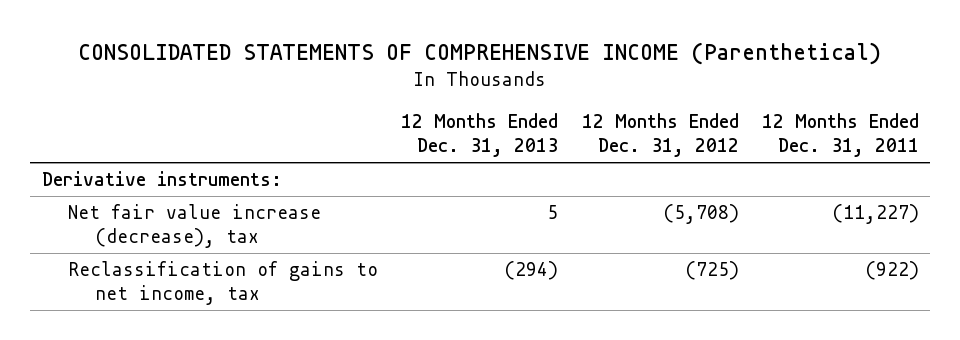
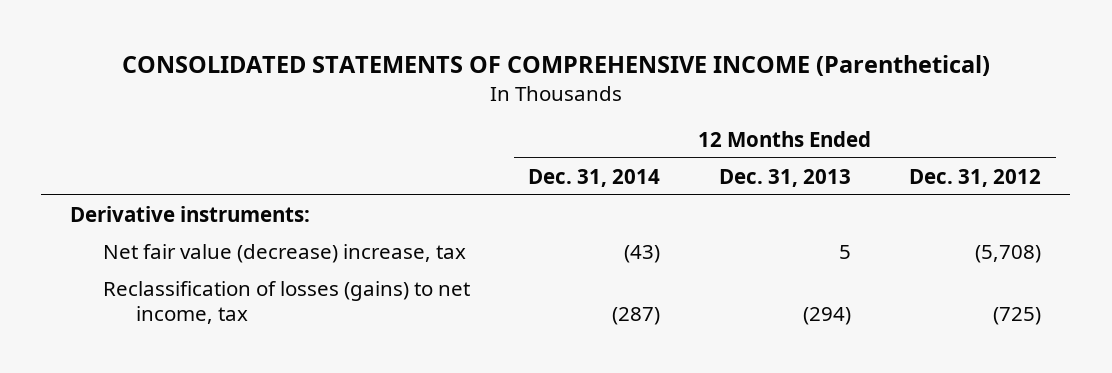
[761,113,919,158] 12 Months Ended Dec. 31, 2011 -> none
none -> [528,168,661,187] Dec. 31, 2014
[68,204,322,249] Net fair value increase (decrease), tax -> [103,243,467,263] Net fair value (decrease) increase, tax
[68,261,379,306] Reclassification of gains to net income, tax -> [103,280,471,324] Reclassification of losses (gains) to net income, tax

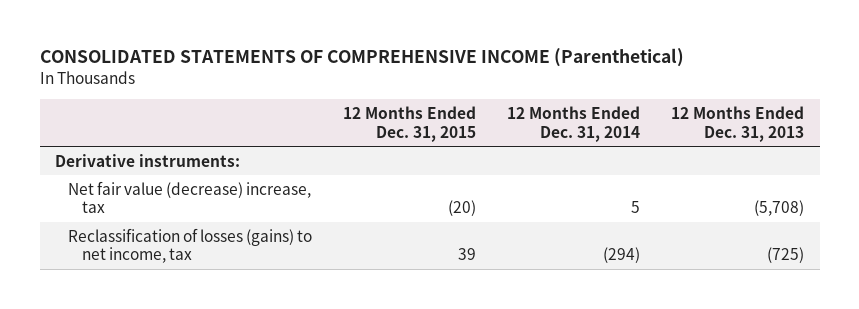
[909,168,1042,187] Dec. 31, 2012 -> none
none -> [343,105,477,142] 12 Months Ended Dec. 31, 2015
[624,244,661,263] (43) -> [631,201,641,214] 5
[838,244,851,259] 5 -> [754,200,805,217] (5,708)
[612,306,661,325] (287) -> [603,247,641,264] (294)
[802,306,851,325] (294) -> [767,247,805,264] (725)

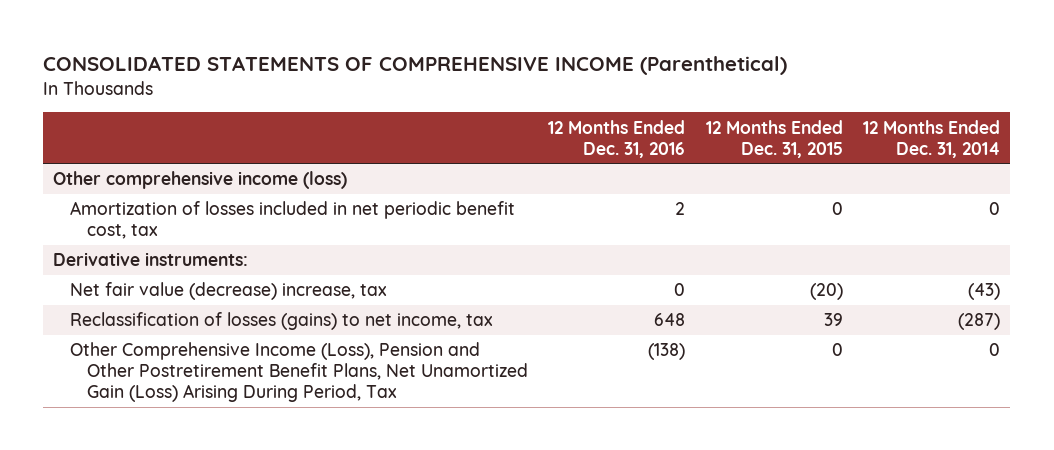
[671,105,805,142] 12 Months Ended Dec. 31, 2013 -> none
none -> [548,119,686,158] 12 Months Ended Dec. 31, 2016
none -> [53,171,348,190] Other comprehensive income (loss)
none -> [70,201,516,240] Amortization of losses included in net periodic benefit cost, tax
[631,201,641,214] 5 -> [968,283,1001,301] (43)
[603,247,641,264] (294) -> [958,313,1001,331] (287)
none -> [70,342,529,403] Other Comprehensive Income (Loss), Pension and Other Postretirement Benefit Plans, Net Unamortized Gain (Loss) Arising During Period, Tax

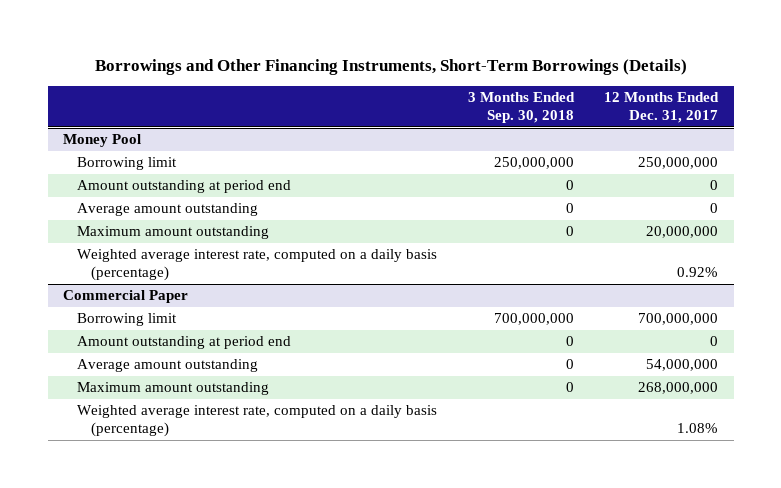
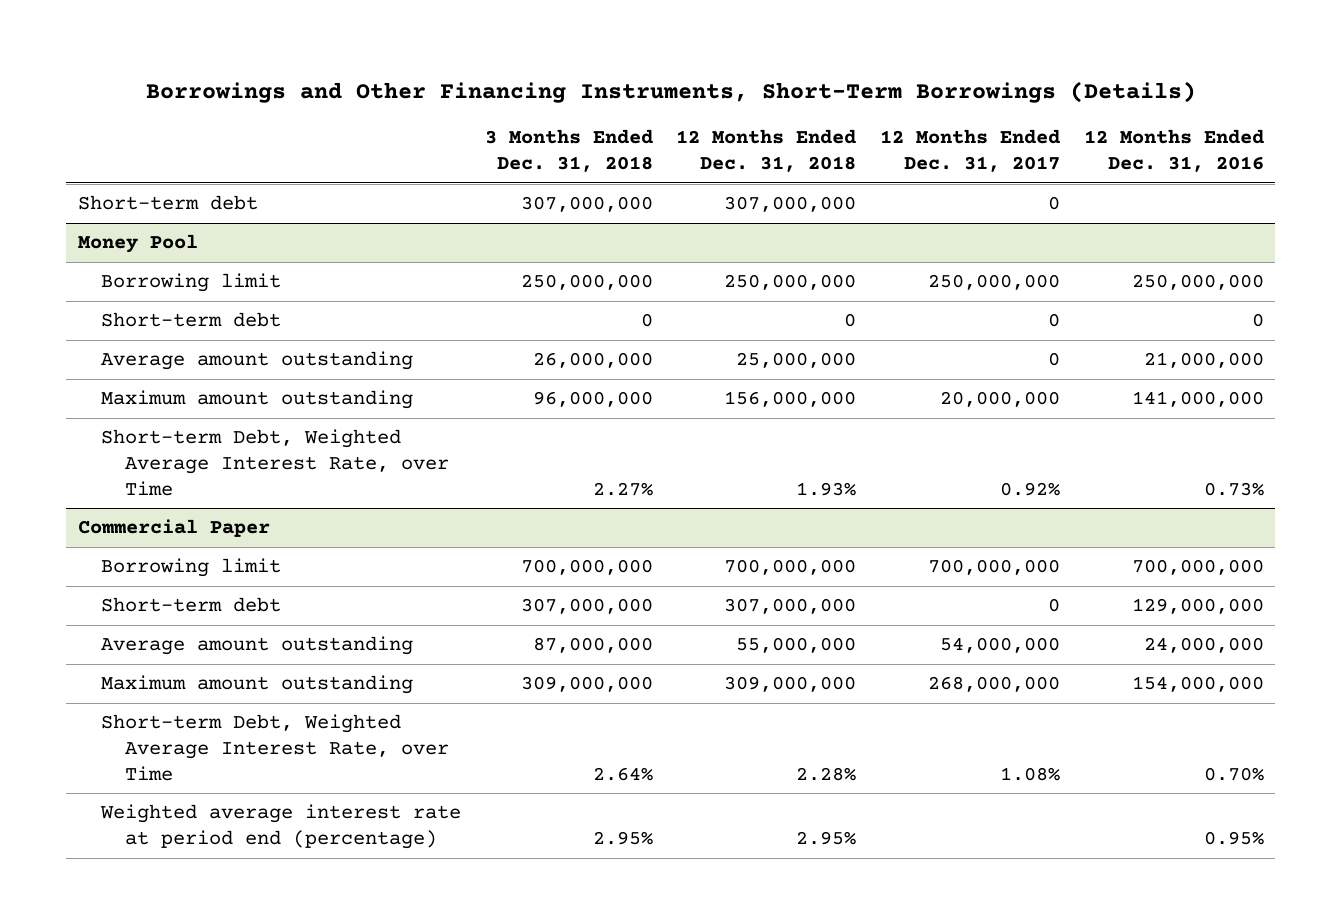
[467,92,575,124] 3 Months Ended Sep. 30, 2018 -> none
none -> [484,129,653,173] 3 Months Ended Dec. 31, 2018
none -> [676,129,857,173] 12 Months Ended Dec. 31, 2018
none -> [1083,129,1264,173] 12 Months Ended Dec. 31, 2016
none -> [77,195,258,211] Short-term debt
[77,180,292,194] Amount outstanding at period end -> [101,312,282,328] Short-term debt
[77,249,438,282] Weighted average interest rate, computed on a daily basis (percentage) -> none
none -> [101,429,449,496] Short-term Debt, Weighted Average Interest Rate, over Time
[77,336,292,350] Amount outstanding at period end -> [101,597,282,613] Short-term debt
[77,405,438,438] Weighted average interest rate, computed on a daily basis (percentage) -> none
none -> [101,714,449,781] Short-term Debt, Weighted Average Interest Rate, over Time
none -> [100,804,462,850] Weighted average interest rate at period end (percentage)

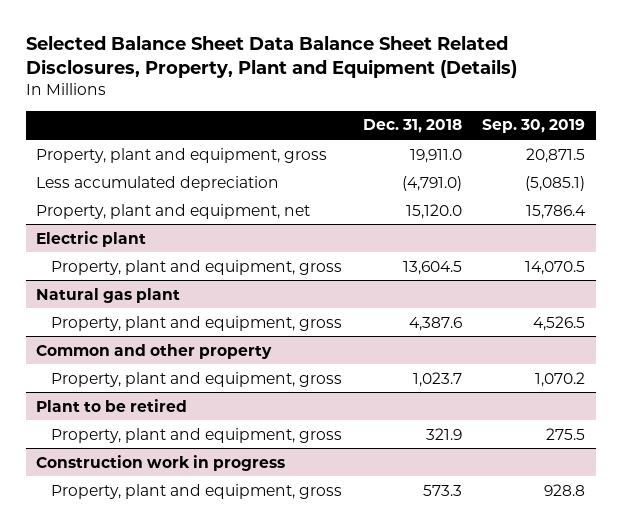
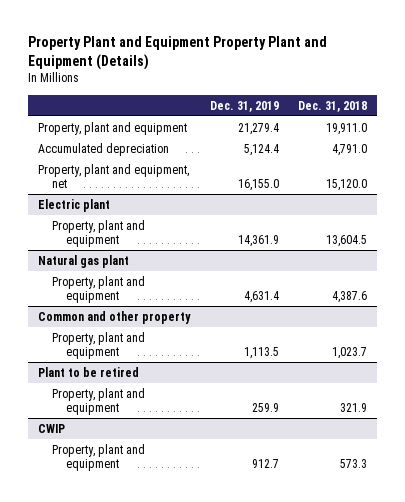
[25,36,517,79] Selected Balance Sheet Data Balance Sheet Related Disclosures, Property, Plant and Equipment (Details) -> [28,36,328,70] Property Plant and Equipment Property Plant and Equipment (Details)
[482,119,586,134] Sep. 30, 2019 -> none
none -> [209,100,279,112] Dec. 31, 2019
[36,147,328,163] Property, plant and equipment, gross -> [37,121,187,135] Property, plant and equipment
[36,175,280,191] Less accumulated depreciation -> [37,142,169,156] Accumulated depreciation
[401,175,462,191] (4,791.0) -> [332,143,368,156] 4,791.0
[51,259,343,275] Property, plant and equipment, gross -> [52,219,146,248] Property, plant and equipment
[51,315,343,331] Property, plant and equipment, gross -> [52,275,146,304] Property, plant and equipment
[51,371,343,387] Property, plant and equipment, gross -> [52,331,146,360] Property, plant and equipment
[51,427,343,443] Property, plant and equipment, gross -> [52,387,146,416] Property, plant and equipment
[36,454,286,471] Construction work in progress -> [37,423,65,433] CWIP
[51,483,343,499] Property, plant and equipment, gross -> [52,443,146,472] Property, plant and equipment

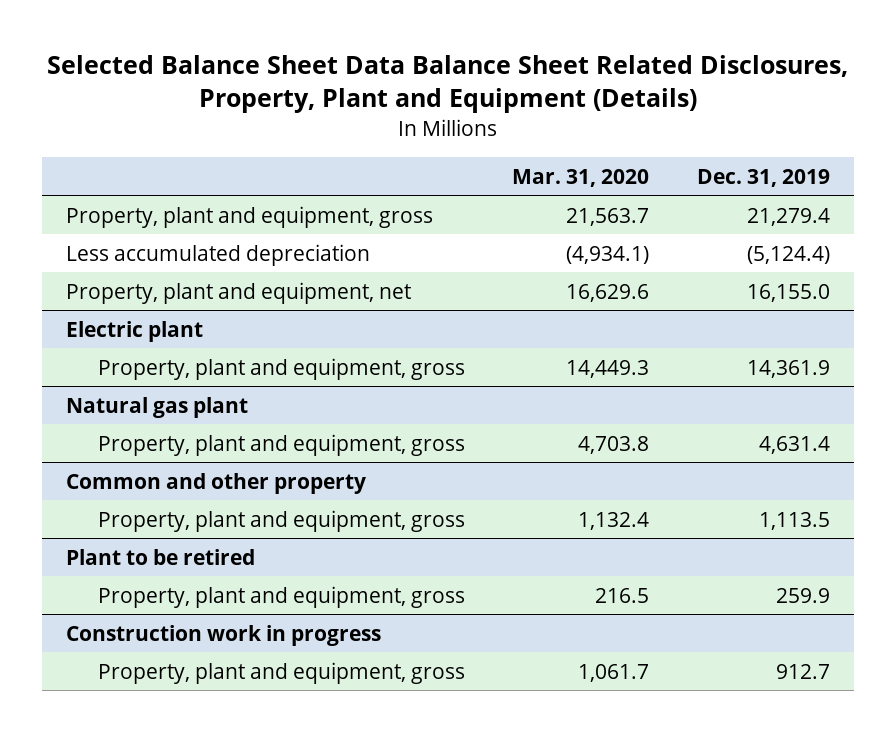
[28,36,328,70] Property Plant and Equipment Property Plant and Equipment (Details) -> [46,55,848,114] Selected Balance Sheet Data Balance Sheet Related Disclosures, Property, Plant and Equipment (Details)
[298,100,368,112] Dec. 31, 2018 -> none
none -> [512,168,650,187] Mar. 31, 2020
[37,121,187,135] Property, plant and equipment -> [65,205,433,228] Property, plant and equipment, gross
[37,142,169,156] Accumulated depreciation -> [65,243,370,266] Less accumulated depreciation
[243,143,279,156] 5,124.4 -> [747,245,831,264] (5,124.4)
[52,219,146,248] Property, plant and equipment -> [97,357,465,380] Property, plant and equipment, gross
[52,275,146,304] Property, plant and equipment -> [97,433,465,456] Property, plant and equipment, gross
[52,331,146,360] Property, plant and equipment -> [97,509,465,532] Property, plant and equipment, gross
[52,387,146,416] Property, plant and equipment -> [97,585,465,608] Property, plant and equipment, gross
[37,423,65,433] CWIP -> [65,624,381,646] Construction work in progress
[52,443,146,472] Property, plant and equipment -> [97,661,465,684] Property, plant and equipment, gross

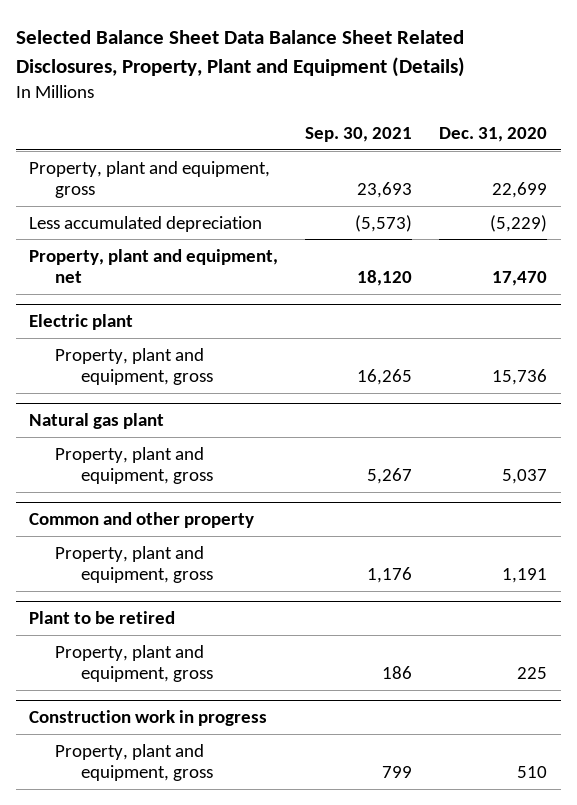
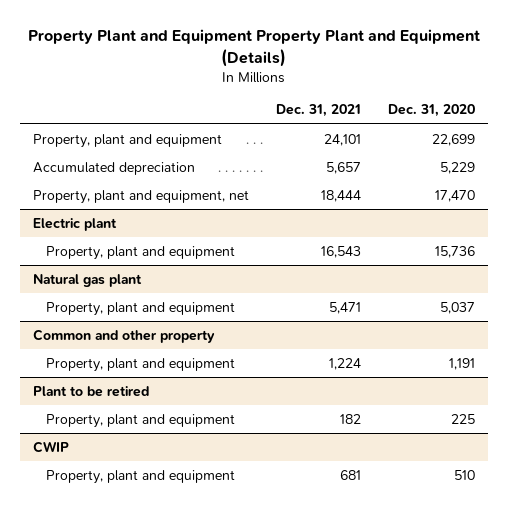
[15,30,465,77] Selected Balance Sheet Data Balance Sheet Related Disclosures, Property, Plant and Equipment (Details) -> [28,29,481,68] Property Plant and Equipment Property Plant and Equipment (Details)
[305,126,413,142] Sep. 30, 2021 -> none
none -> [276,104,362,118] Dec. 31, 2021
[29,160,271,199] Property, plant and equipment, gross -> [33,133,223,148] Property, plant and equipment
[29,215,263,232] Less accumulated depreciation -> [33,161,196,175] Accumulated depreciation
[490,214,548,232] (5,229) -> [439,161,475,174] 5,229
[55,347,214,386] Property, plant and equipment, gross -> [45,245,235,260] Property, plant and equipment
[55,446,214,485] Property, plant and equipment, gross -> [45,301,235,316] Property, plant and equipment
[55,545,214,584] Property, plant and equipment, gross -> [45,357,235,372] Property, plant and equipment
[55,644,214,683] Property, plant and equipment, gross -> [45,413,235,428] Property, plant and equipment
[29,710,268,727] Construction work in progress -> [33,440,70,453] CWIP
[55,743,214,782] Property, plant and equipment, gross -> [45,469,235,484] Property, plant and equipment

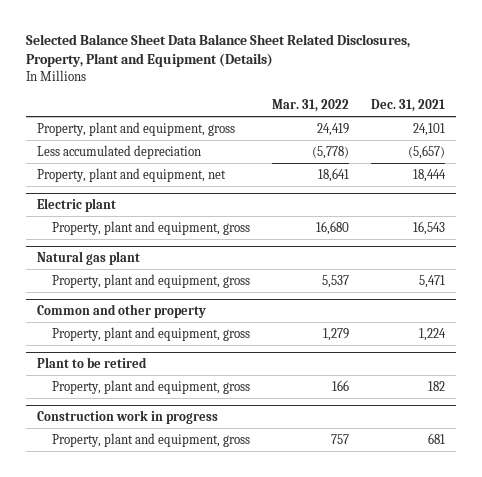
[28,29,481,68] Property Plant and Equipment Property Plant and Equipment (Details) -> [26,34,411,68] Selected Balance Sheet Data Balance Sheet Related Disclosures, Property, Plant and Equipment (Details)
[387,104,475,118] Dec. 31, 2020 -> none
none -> [272,98,350,112] Mar. 31, 2022
[33,133,223,148] Property, plant and equipment -> [37,121,236,136] Property, plant and equipment, gross
[33,161,196,175] Accumulated depreciation -> [37,144,202,159] Less accumulated depreciation
[326,161,362,174] 5,657 -> [408,144,446,159] (5,657)
[45,245,235,260] Property, plant and equipment -> [52,220,251,235] Property, plant and equipment, gross
[45,301,235,316] Property, plant and equipment -> [52,273,251,288] Property, plant and equipment, gross
[45,357,235,372] Property, plant and equipment -> [52,326,251,341] Property, plant and equipment, gross
[45,413,235,428] Property, plant and equipment -> [52,379,251,394] Property, plant and equipment, gross
[33,440,70,453] CWIP -> [37,409,219,424] Construction work in progress
[45,469,235,484] Property, plant and equipment -> [52,432,251,447] Property, plant and equipment, gross

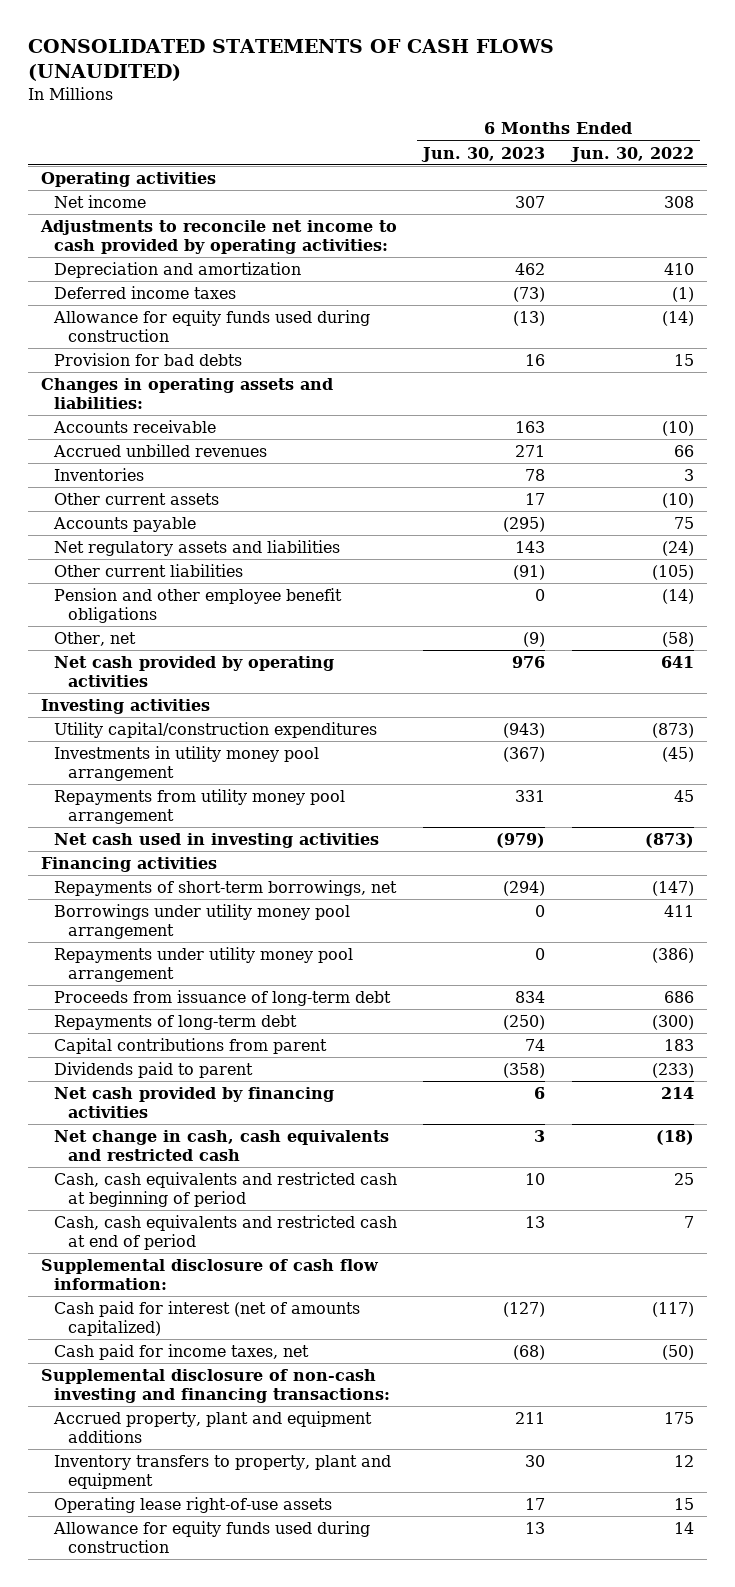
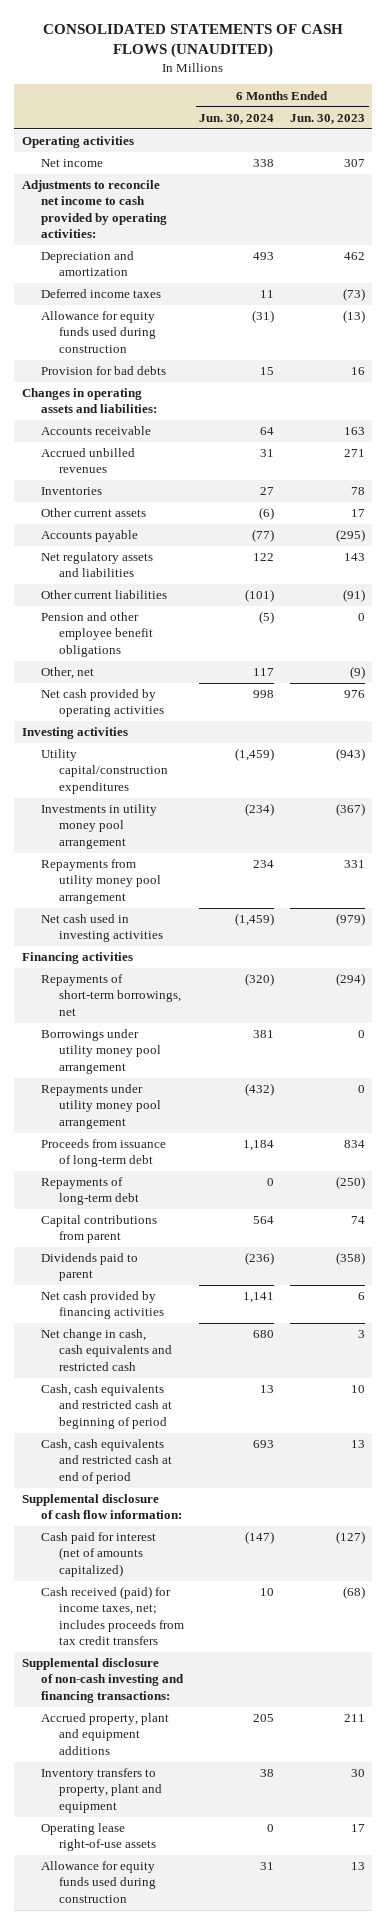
[569,146,694,162] Jun. 30, 2022 -> none
none -> [199,113,275,124] Jun. 30, 2024
[54,1343,310,1360] Cash paid for income taxes, net -> [40,1586,185,1645] Cash received (paid) for income taxes, net; includes proceeds from tax credit transfers

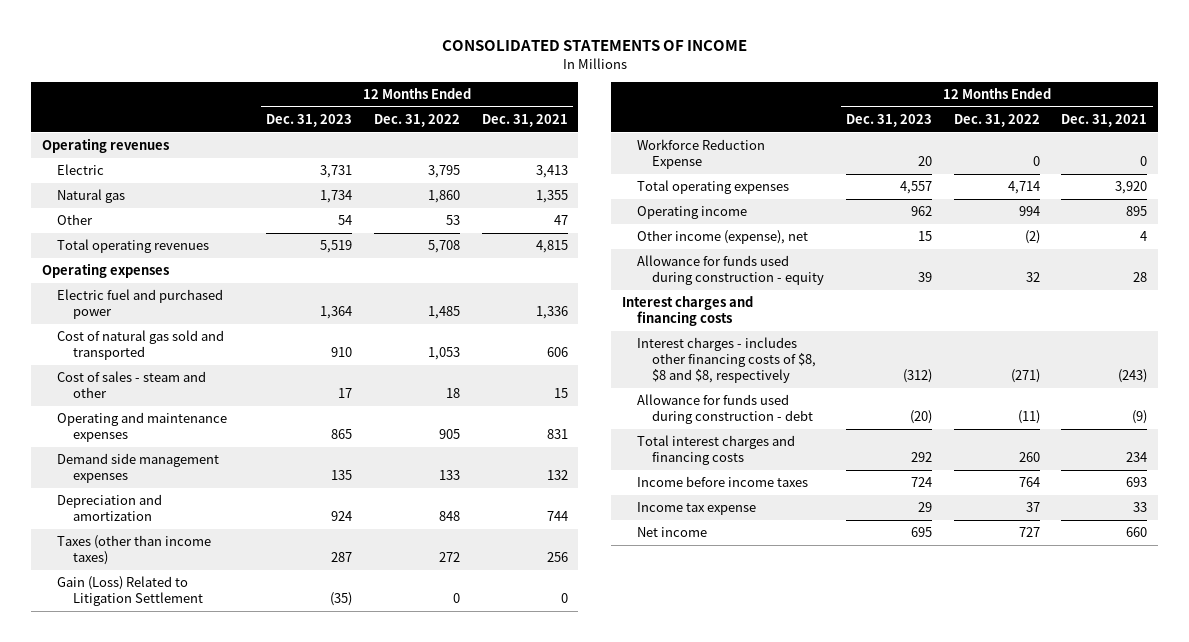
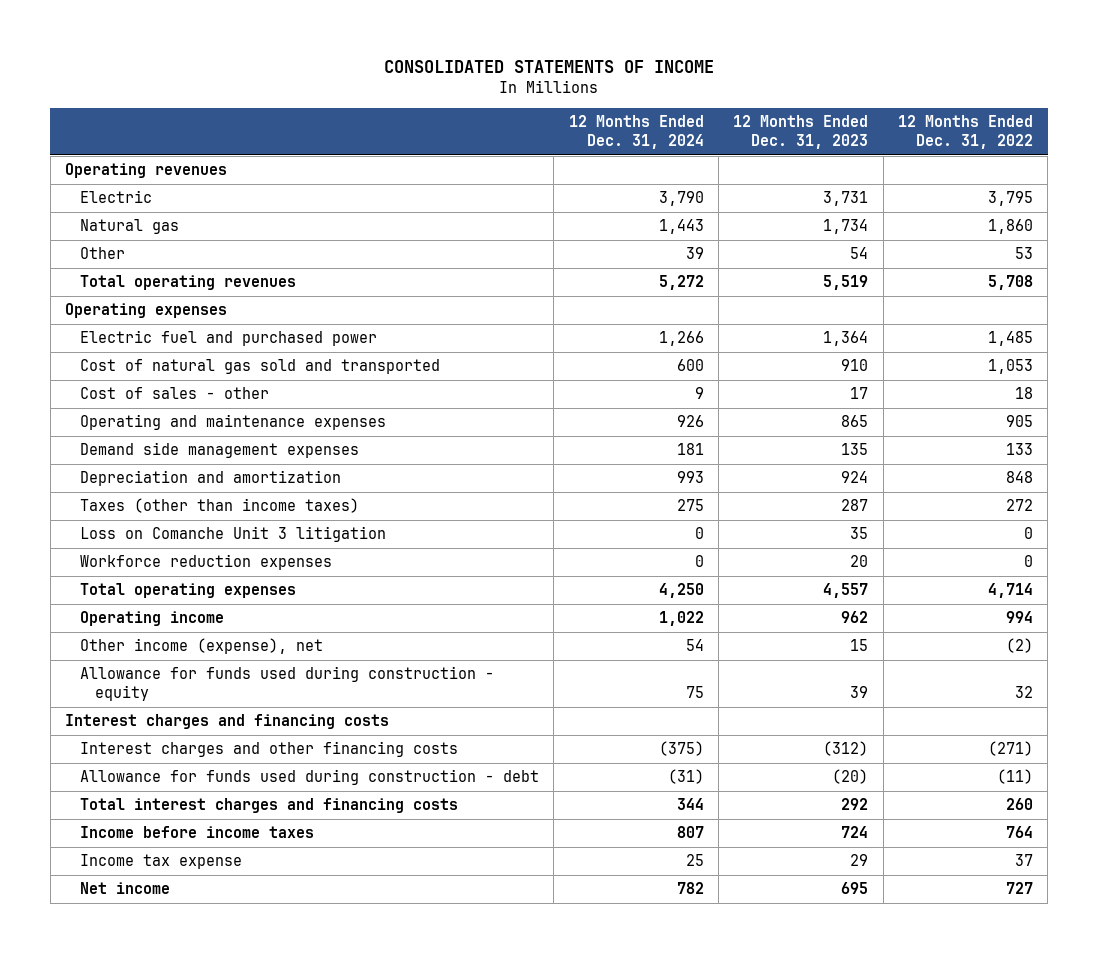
[481,113,568,127] Dec. 31, 2021 -> none
none -> [568,115,704,150] 12 Months Ended Dec. 31, 2024
[57,371,207,399] Cost of sales - steam and other -> [79,387,269,400] Cost of sales - other
[57,576,203,607] Gain (Loss) Related to Litigation Settlement -> [79,526,386,543] Loss on Comanche Unit 3 litigation
[330,592,353,607] (35) -> [850,527,869,540] 35
[637,139,766,170] Workforce Reduction Expense -> [79,554,332,571] Workforce reduction expenses
[637,337,817,383] Interest charges - includes other financing costs of $8, $8 and $8, respectively -> [79,741,458,758] Interest charges and other financing costs

